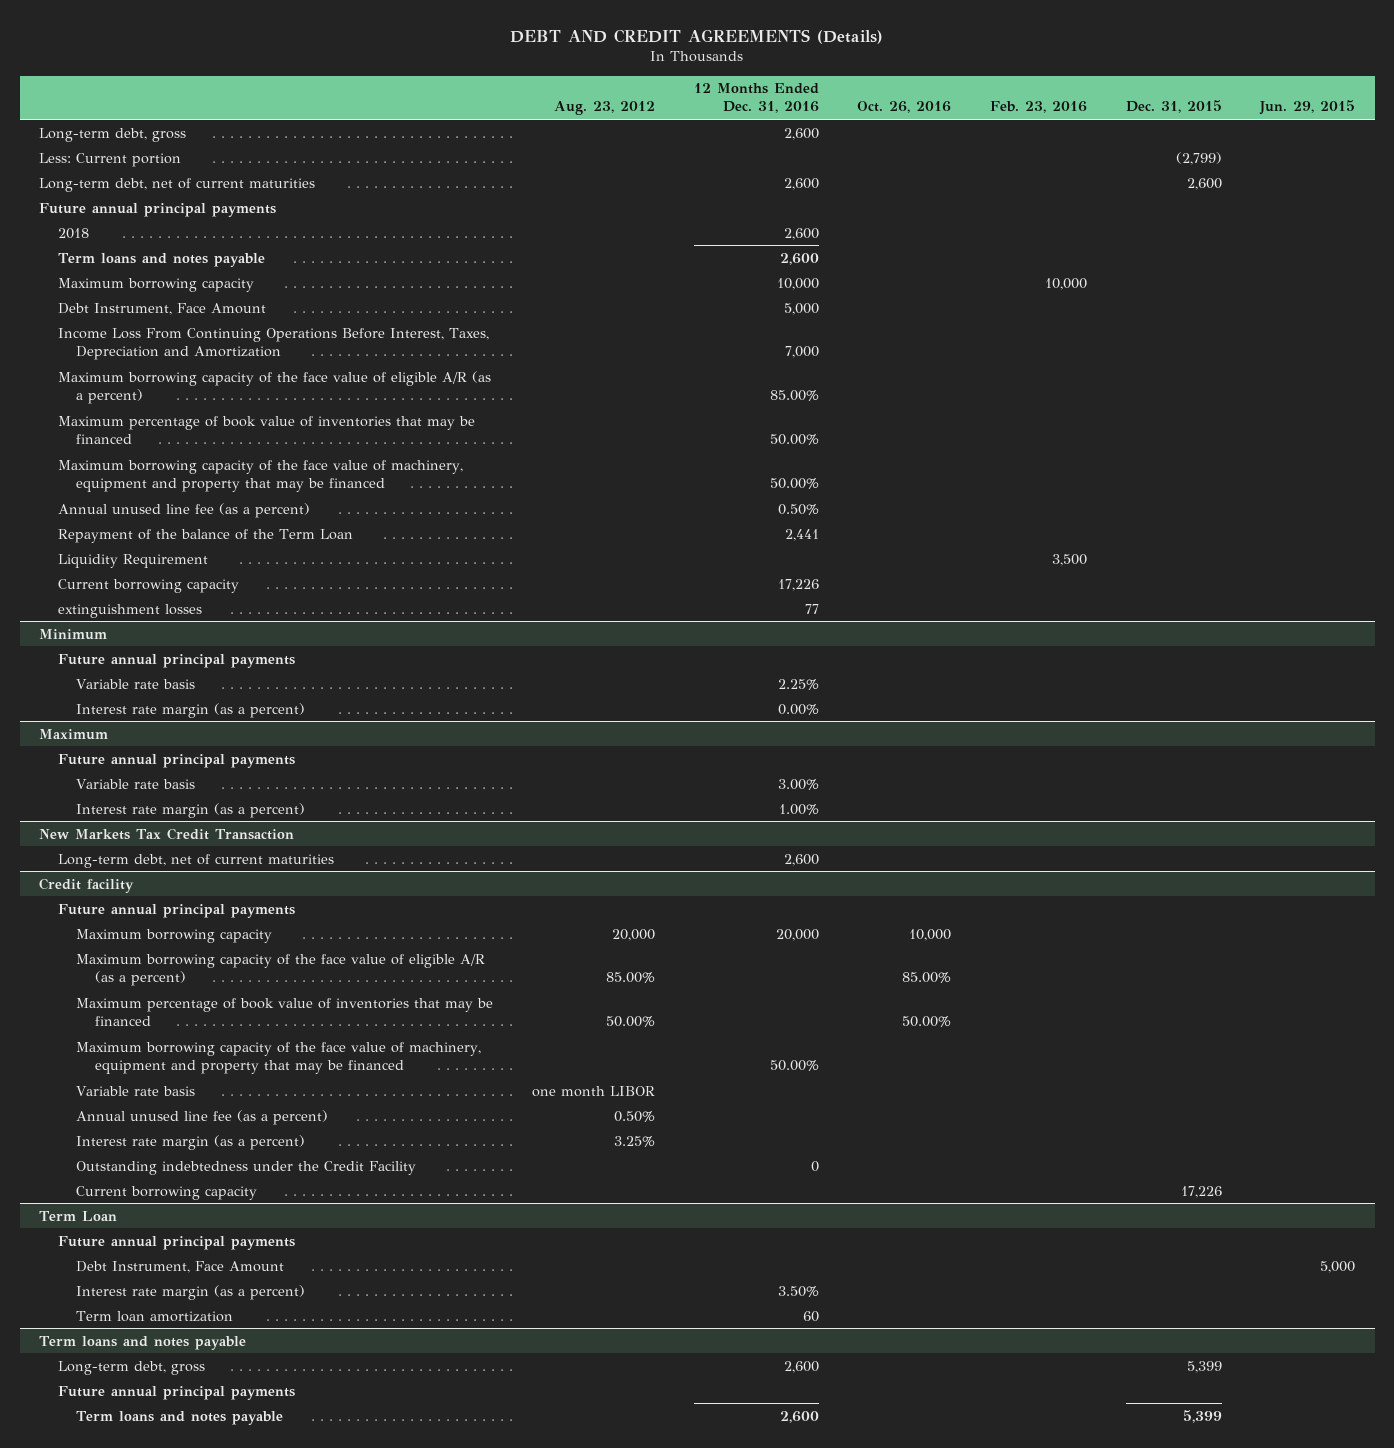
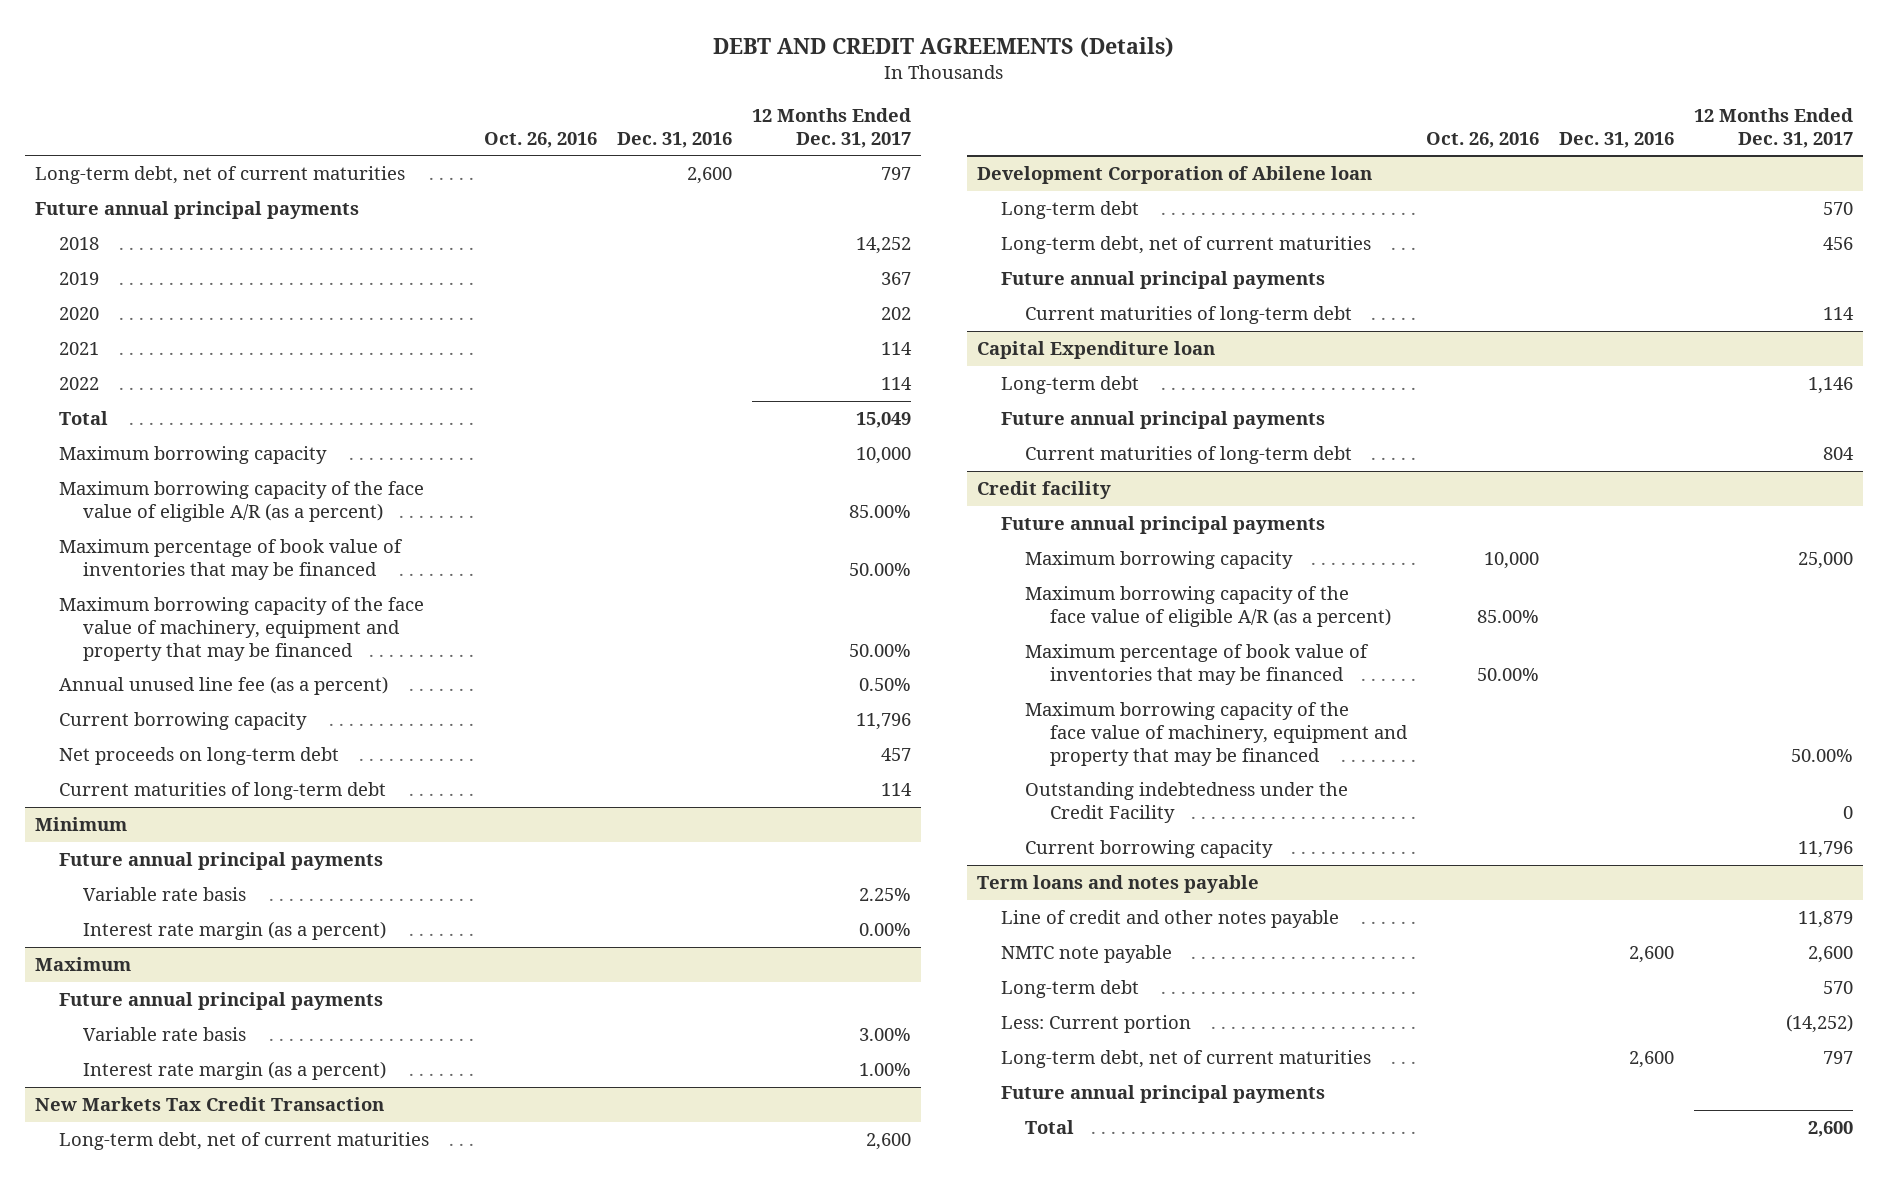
[554,101,656,116] Aug. 23, 2012 -> none
[693,83,819,114] 12 Months Ended Dec. 31, 2016 -> none
[989,101,1087,114] Feb. 23, 2016 -> none
[1125,100,1222,114] Dec. 31, 2015 -> none
[1259,100,1356,116] Jun. 29, 2015 -> none
none -> [617,131,733,148] Dec. 31, 2016
none -> [751,107,911,148] 12 Months Ended Dec. 31, 2017
[38,127,186,142] Long-term debt, gross -> none
[38,152,181,167] Less: Current portion -> none
none -> [59,271,100,285] 2019
none -> [59,306,100,320] 2020
none -> [59,341,100,355] 2021
none -> [59,376,100,390] 2022
[57,252,265,267] Term loans and notes payable -> [59,410,109,425] Total
[57,302,266,315] Debt Instrument, Face Amount -> none
[57,327,489,360] Income Loss From Continuing Operations Before Interest, Taxes, Depreciation and Amortization -> none
[57,528,353,543] Repayment of the balance of the Term Loan -> none
[57,553,208,568] Liquidity Requirement -> none
[57,603,202,618] extinguishment losses -> none
none -> [59,746,340,765] Net proceeds on long-term debt
none -> [59,781,387,800] Current maturities of long-term debt
none -> [976,165,1372,184] Development Corporation of Abilene loan
none -> [1001,200,1140,219] Long-term debt
none -> [1001,235,1372,254] Long-term debt, net of current maturities
none -> [1001,270,1326,289] Future annual principal payments
none -> [1025,305,1353,324] Current maturities of long-term debt
none -> [976,340,1215,359] Capital Expenditure loan
none -> [1001,375,1140,394] Long-term debt
none -> [1001,410,1326,429] Future annual principal payments
none -> [1025,445,1353,464] Current maturities of long-term debt
[76,1085,196,1096] Variable rate basis -> none
[76,1109,329,1125] Annual unused line fee (as a percent) -> none
[76,1134,306,1150] Interest rate margin (as a percent) -> none
[38,1210,117,1221] Term Loan -> none
[57,1235,295,1250] Future annual principal payments -> none
[76,1260,285,1273] Debt Instrument, Face Amount -> none
[76,1284,306,1300] Interest rate margin (as a percent) -> none
[76,1310,234,1322] Term loan amortization -> none
none -> [1001,909,1340,928] Line of credit and other notes payable
none -> [1001,944,1173,963] NMTC note payable
[57,1360,205,1375] Long-term debt, gross -> [1001,979,1140,998] Long-term debt
none -> [1001,1014,1192,1033] Less: Current portion
none -> [1001,1049,1372,1068] Long-term debt, net of current maturities
[76,1410,284,1425] Term loans and notes payable -> [1025,1119,1075,1134] Total

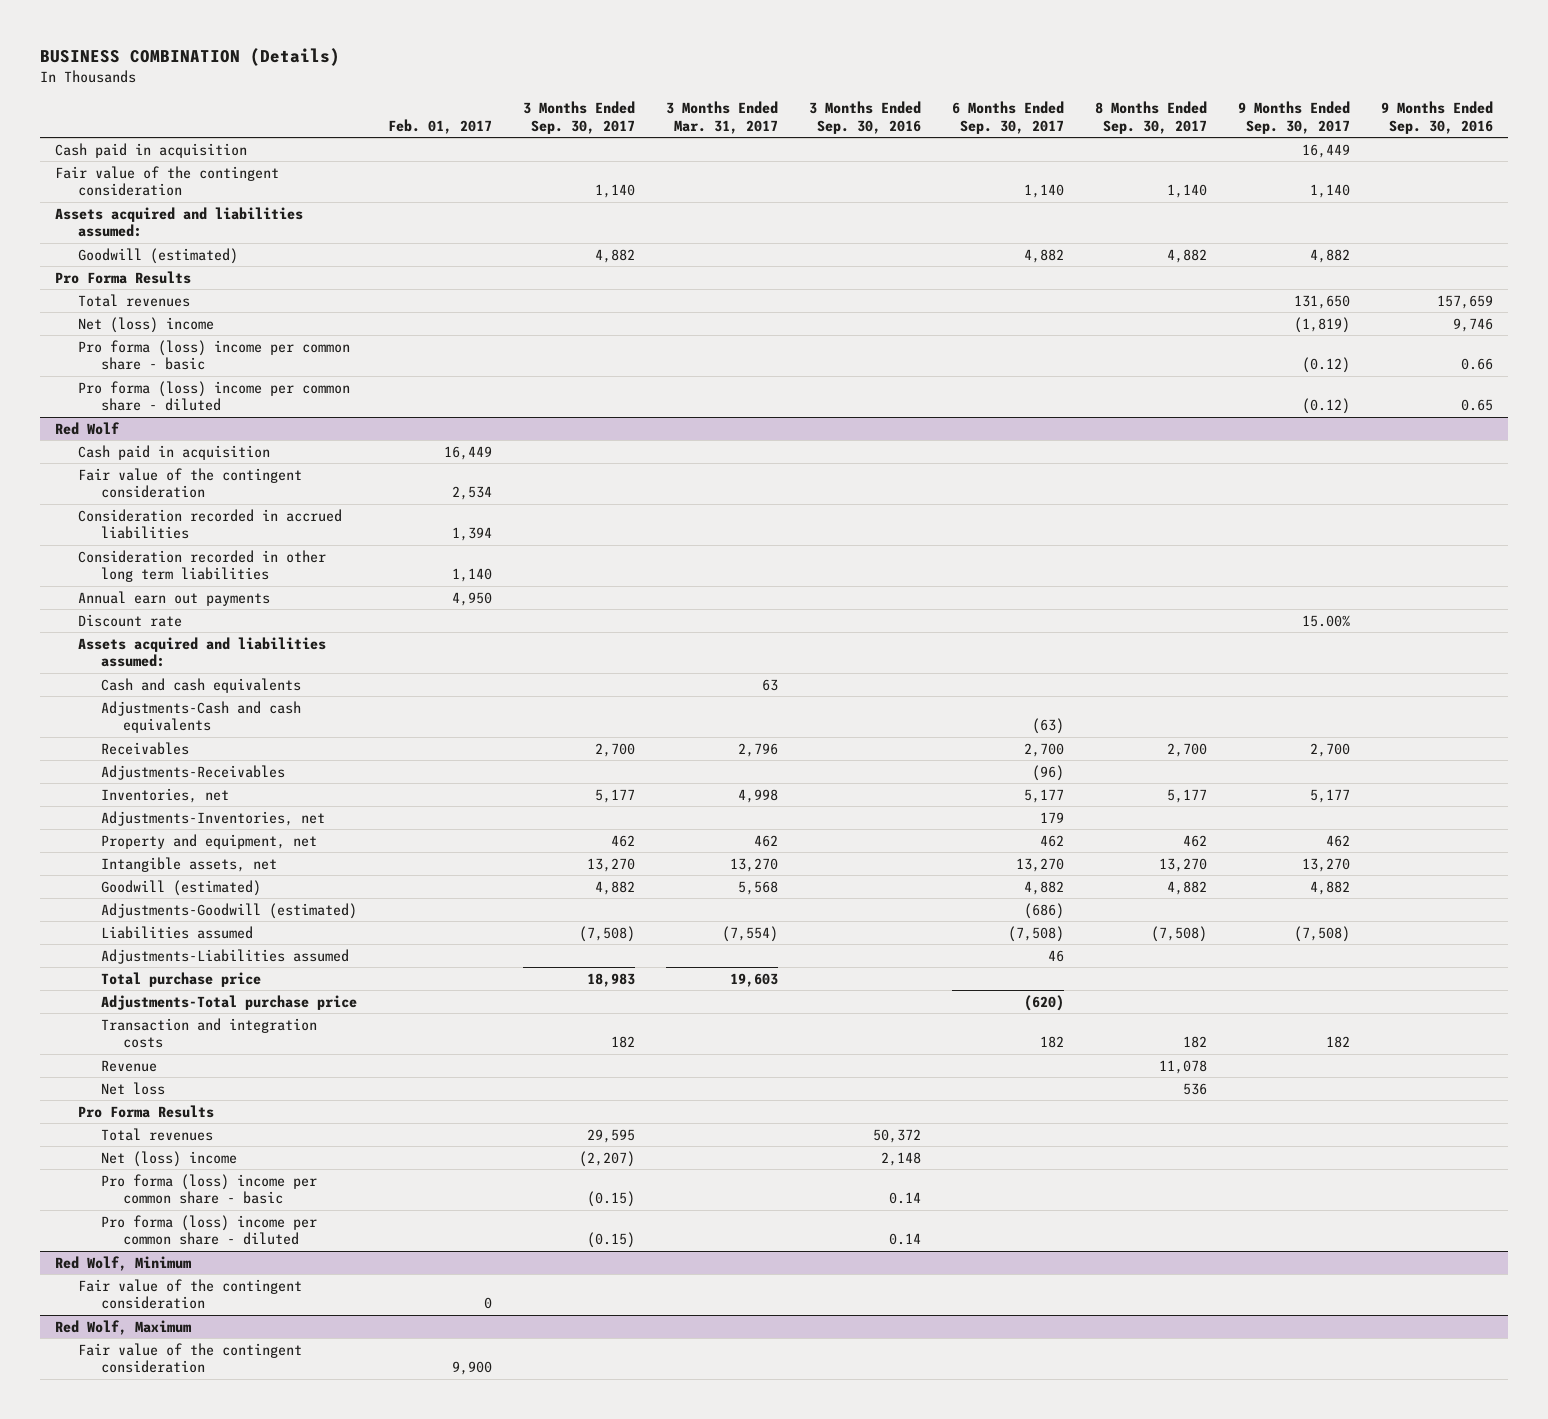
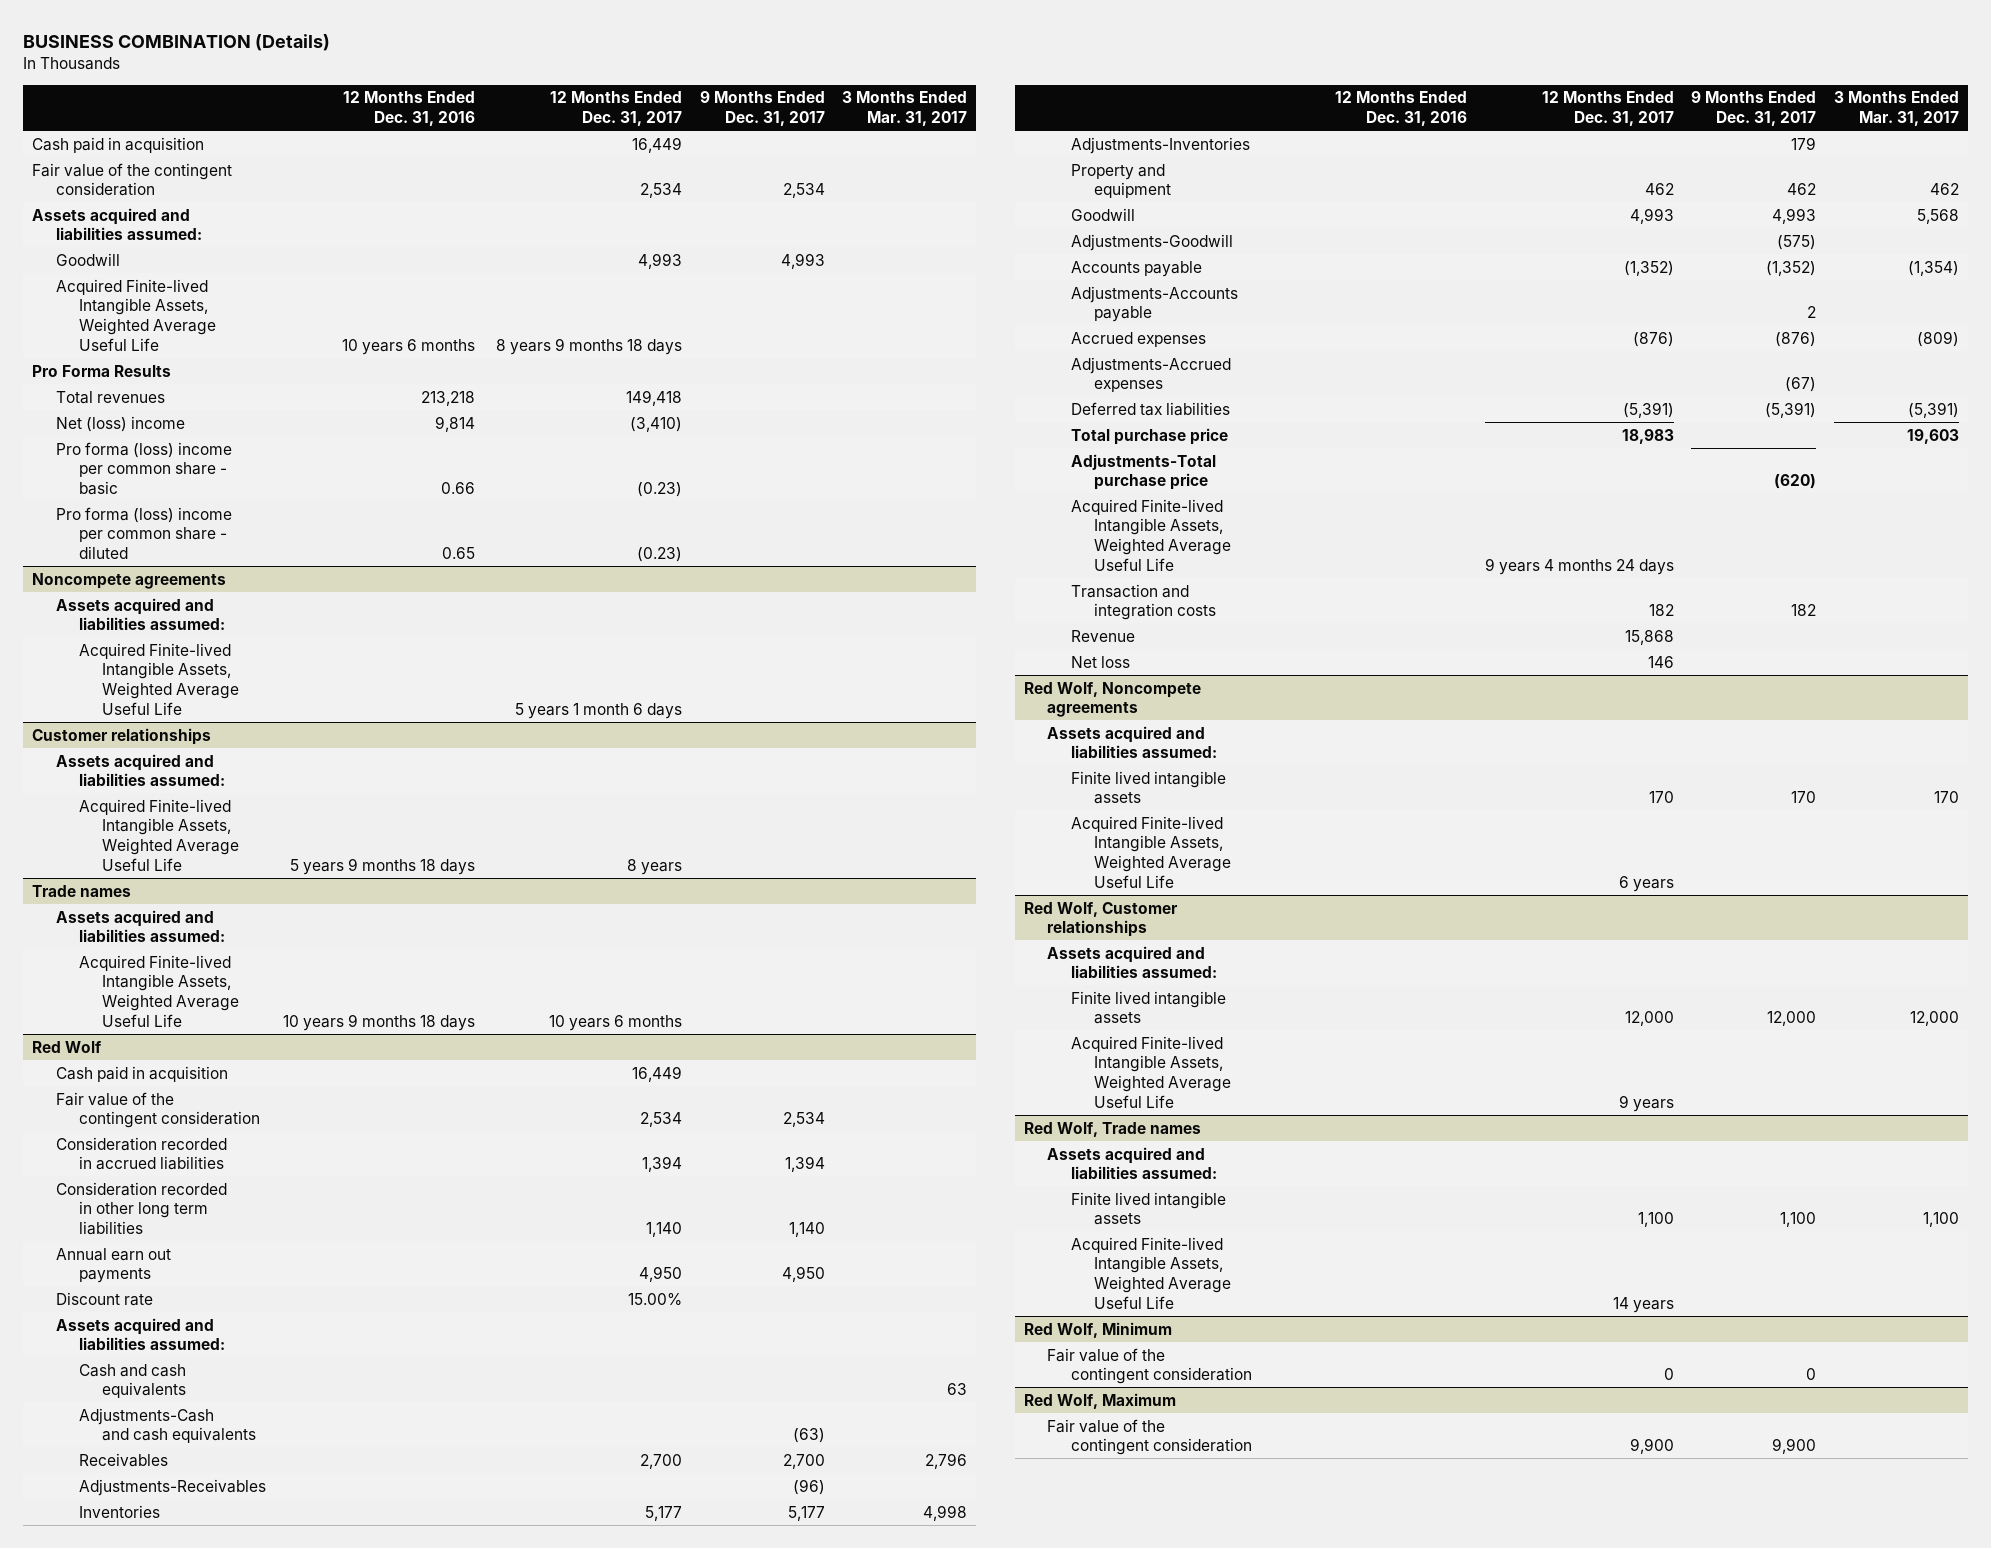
[387,118,492,134] Feb. 01, 2017 -> none
[522,101,635,134] 3 Months Ended Sep. 30, 2017 -> none
[808,101,921,134] 3 Months Ended Sep. 30, 2016 -> none
[951,101,1064,134] 6 Months Ended Sep. 30, 2017 -> none
[1094,101,1207,134] 8 Months Ended Sep. 30, 2017 -> none
[1237,101,1350,134] 9 Months Ended Sep. 30, 2017 -> none
[1380,101,1493,134] 9 Months Ended Sep. 30, 2016 -> none
none -> [343,91,476,126] 12 Months Ended Dec. 31, 2016
none -> [550,91,683,126] 12 Months Ended Dec. 31, 2017
none -> [699,91,825,126] 9 Months Ended Dec. 31, 2017
[77,247,238,264] Goodwill (estimated) -> [55,252,120,266] Goodwill
none -> [55,278,216,352] Acquired Finite-lived Intangible Assets, Weighted Average Useful Life
none -> [32,572,227,589] Noncompete agreements
none -> [55,597,225,631] Assets acquired and liabilities assumed:
none -> [78,642,240,716] Acquired Finite-lived Intangible Assets, Weighted Average Useful Life
none -> [32,727,212,745] Customer relationships
none -> [55,753,225,787] Assets acquired and liabilities assumed:
none -> [78,798,240,872] Acquired Finite-lived Intangible Assets, Weighted Average Useful Life
none -> [32,884,132,897] Trade names
none -> [55,909,225,943] Assets acquired and liabilities assumed:
none -> [78,954,240,1028] Acquired Finite-lived Intangible Assets, Weighted Average Useful Life
[100,856,277,872] Intangible assets, net -> none
[100,925,253,939] Liabilities assumed -> none
[100,948,349,964] Adjustments-Liabilities assumed -> none
[100,787,229,803] Inventories, net -> [78,1504,160,1518] Inventories
[100,810,325,826] Adjustments-Inventories, net -> [1070,136,1250,154] Adjustments-Inventories
[100,833,317,849] Property and equipment, net -> [1070,163,1171,199] Property and equipment
[100,879,261,896] Goodwill (estimated) -> [1070,207,1135,221] Goodwill
[100,902,357,919] Adjustments-Goodwill (estimated) -> [1070,233,1233,251] Adjustments-Goodwill
none -> [1070,260,1202,277] Accounts payable
none -> [1070,285,1238,323] Adjustments-Accounts payable
none -> [1070,331,1206,347] Accrued expenses
none -> [1070,356,1231,393] Adjustments-Accrued expenses
none -> [1070,401,1230,416] Deferred tax liabilities
none -> [1070,498,1231,572] Acquired Finite-lived Intangible Assets, Weighted Average Useful Life
[77,1104,214,1118] Pro Forma Results -> none
[100,1127,213,1141] Total revenues -> none
[100,1150,237,1167] Net (loss) income -> none
[100,1173,317,1205] Pro forma (loss) income per common share - basic -> none
[100,1214,317,1246] Pro forma (loss) income per common share - diluted -> none
none -> [1024,681,1202,718] Red Wolf, Noncompete agreements
none -> [1047,725,1217,759] Assets acquired and liabilities assumed:
none -> [1070,770,1226,805] Finite lived intangible assets
none -> [1070,815,1231,889] Acquired Finite-lived Intangible Assets, Weighted Average Useful Life
none -> [1024,901,1179,938] Red Wolf, Customer relationships
none -> [1047,945,1217,979] Assets acquired and liabilities assumed:
none -> [1070,990,1226,1025] Finite lived intangible assets
none -> [1070,1035,1231,1109] Acquired Finite-lived Intangible Assets, Weighted Average Useful Life
none -> [1024,1121,1202,1137] Red Wolf, Trade names
none -> [1047,1146,1217,1180] Assets acquired and liabilities assumed:
none -> [1070,1191,1226,1226] Finite lived intangible assets
none -> [1070,1236,1231,1310] Acquired Finite-lived Intangible Assets, Weighted Average Useful Life

